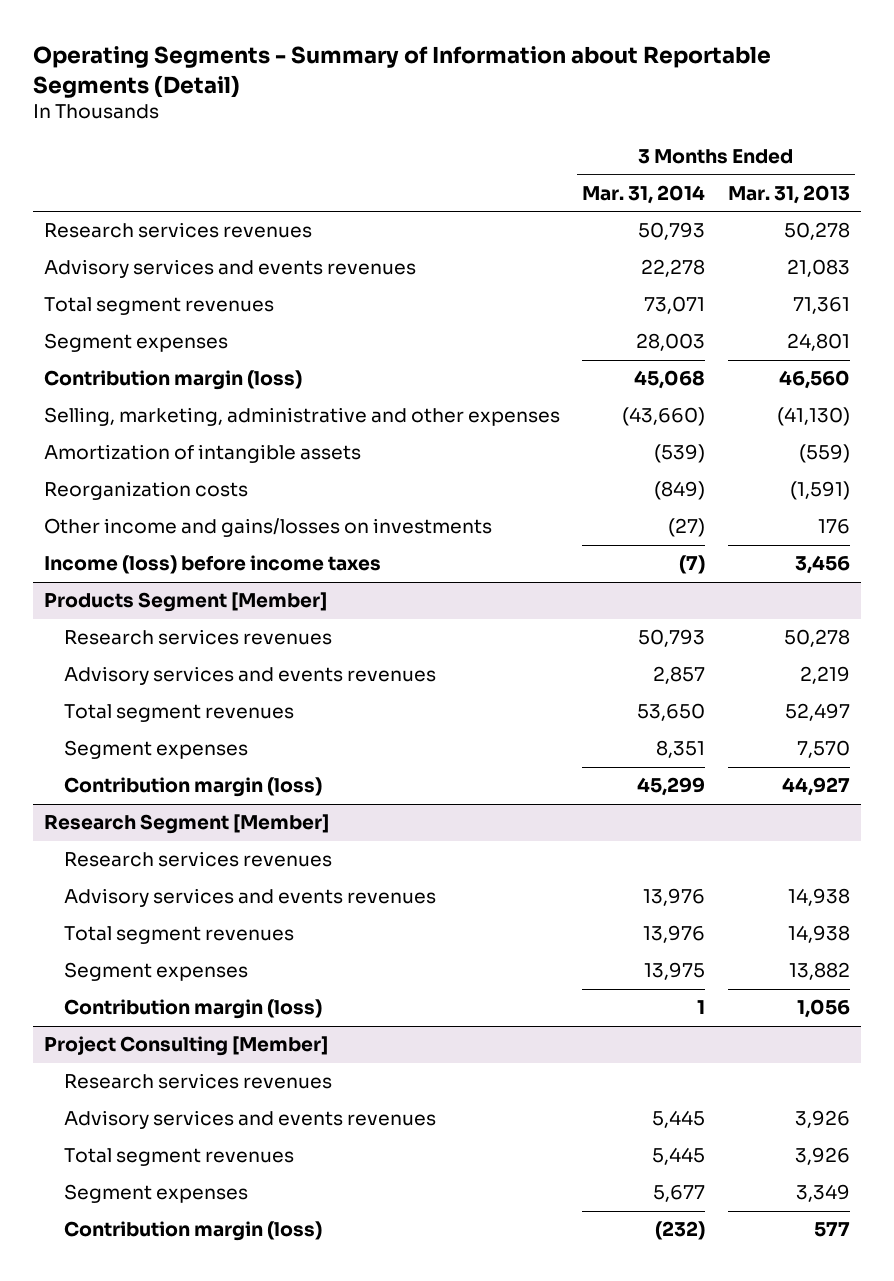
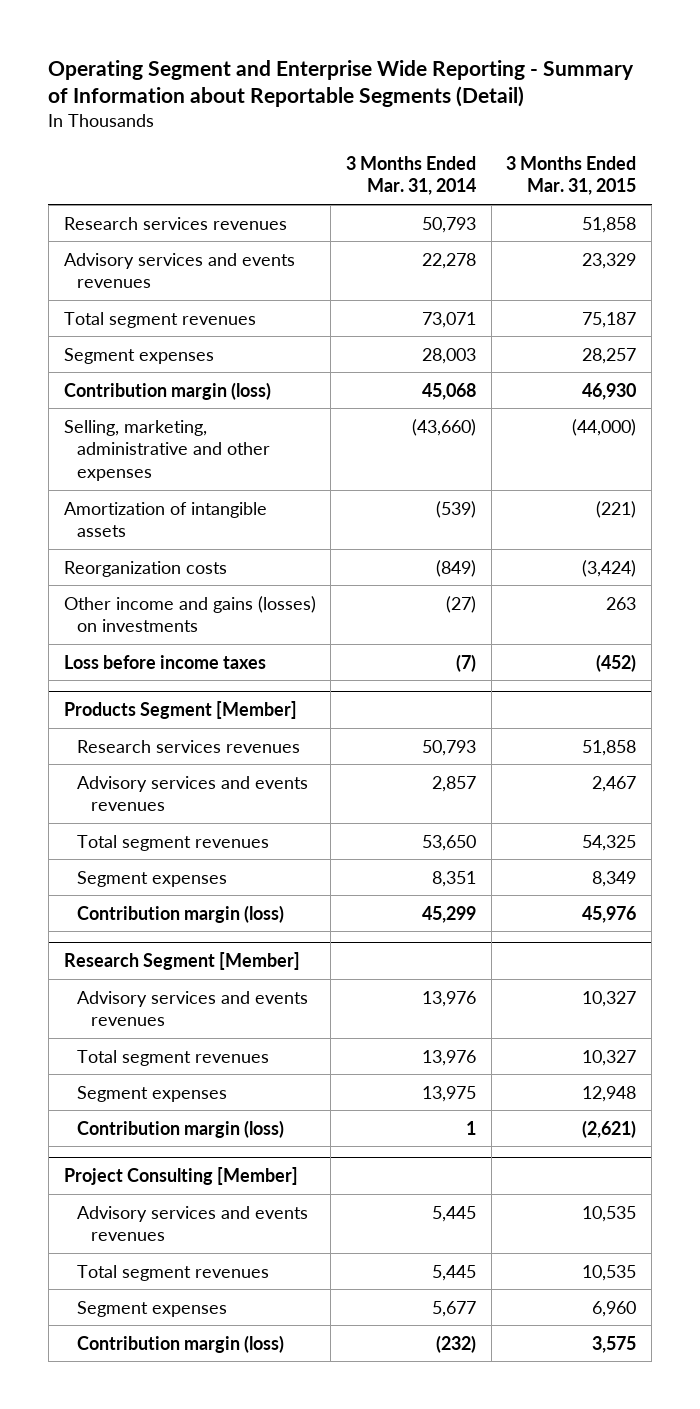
[32,45,771,98] Operating Segments - Summary of Information about Reportable Segments (Detail) -> [48,59,635,108] Operating Segment and Enterprise Wide Reporting - Summary of Information about Reportable Segments (Detail)
[727,185,850,205] Mar. 31, 2013 -> none
none -> [506,155,637,196] 3 Months Ended Mar. 31, 2015
[43,518,492,538] Other income and gains/losses on investments -> [63,595,316,633] Other income and gains (losses) on investments
[43,555,381,575] Income (loss) before income taxes -> [63,654,266,669] Loss before income taxes
[64,851,333,868] Research services revenues -> none
[64,1073,333,1090] Research services revenues -> none

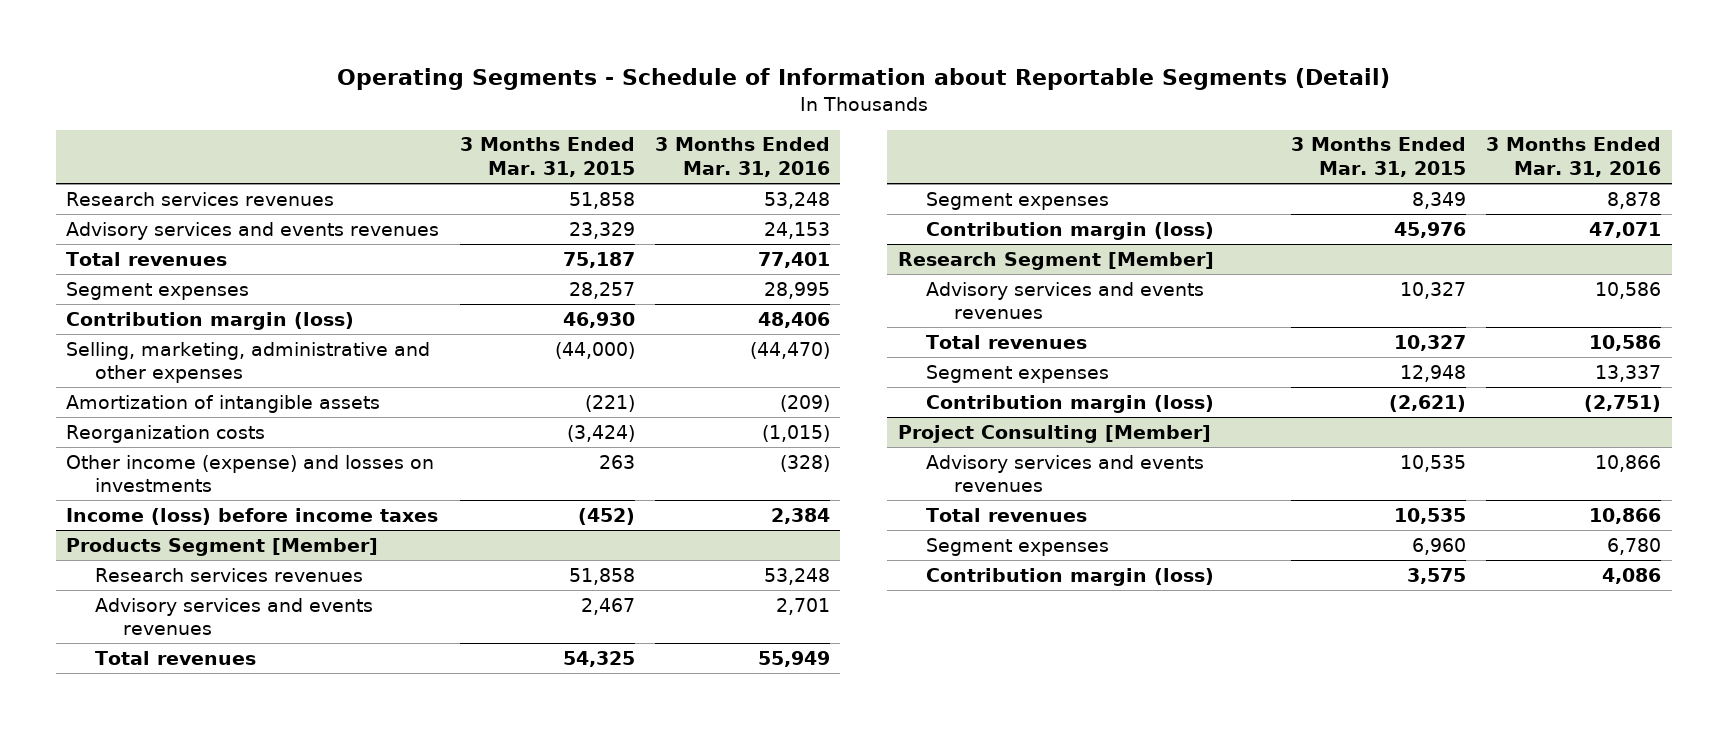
[48,59,635,108] Operating Segment and Enterprise Wide Reporting - Summary of Information about Reportable Segments (Detail) -> [336,68,1390,91] Operating Segments - Schedule of Information about Reportable Segments (Detail)
[346,155,477,196] 3 Months Ended Mar. 31, 2014 -> none
none -> [655,137,831,178] 3 Months Ended Mar. 31, 2016
[63,311,256,328] Total segment revenues -> [66,251,228,266] Total revenues
[63,595,316,633] Other income and gains (losses) on investments -> [66,454,435,493] Other income (expense) and losses on investments
[63,654,266,669] Loss before income taxes -> [66,507,439,525] Income (loss) before income taxes
[77,834,270,851] Total segment revenues -> [94,650,256,665] Total revenues
[77,1049,270,1066] Total segment revenues -> [925,334,1087,349] Total revenues
[77,1264,270,1281] Total segment revenues -> [925,507,1087,522] Total revenues

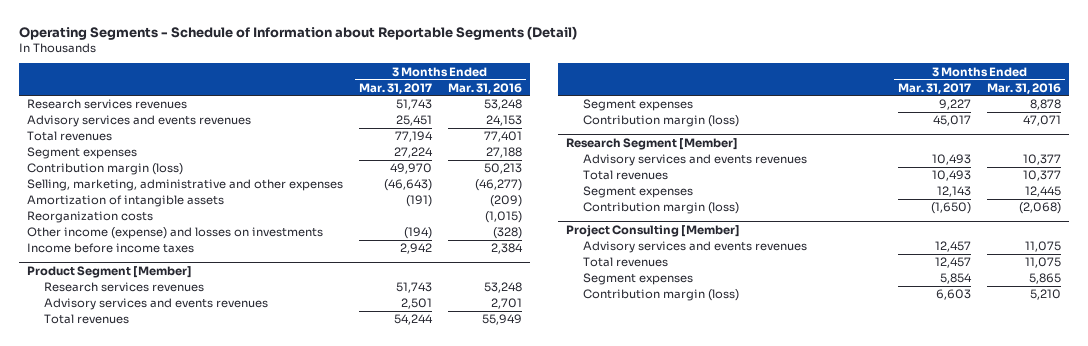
[459,137,635,178] 3 Months Ended Mar. 31, 2015 -> none
none -> [359,82,433,94] Mar. 31, 2017
[764,281,831,299] 28,995 -> [485,147,522,159] 27,188
[758,311,831,328] 48,406 -> [483,163,522,175] 50,213
[750,341,831,359] (44,470) -> [474,179,522,192] (46,277)
[66,507,439,525] Income (loss) before income taxes -> [27,243,195,254] Income before income taxes
[66,537,379,556] Products Segment [Member] -> [27,265,193,278] Product Segment [Member]
[1595,281,1662,299] 10,586 -> [1022,154,1061,166] 10,377
[1589,334,1662,351] 10,586 -> [1022,170,1061,182] 10,377
[1595,364,1662,382] 13,337 -> [1024,186,1061,198] 12,445
[1584,394,1662,412] (2,751) -> [1018,202,1061,215] (2,068)
[1595,454,1662,472] 10,866 -> [1024,241,1061,253] 11,075
[1589,507,1662,524] 10,866 -> [1024,257,1061,269] 11,075
[1607,537,1662,555] 6,780 -> [1028,273,1061,285] 5,865
[1602,567,1662,584] 4,086 -> [1029,289,1061,301] 5,210

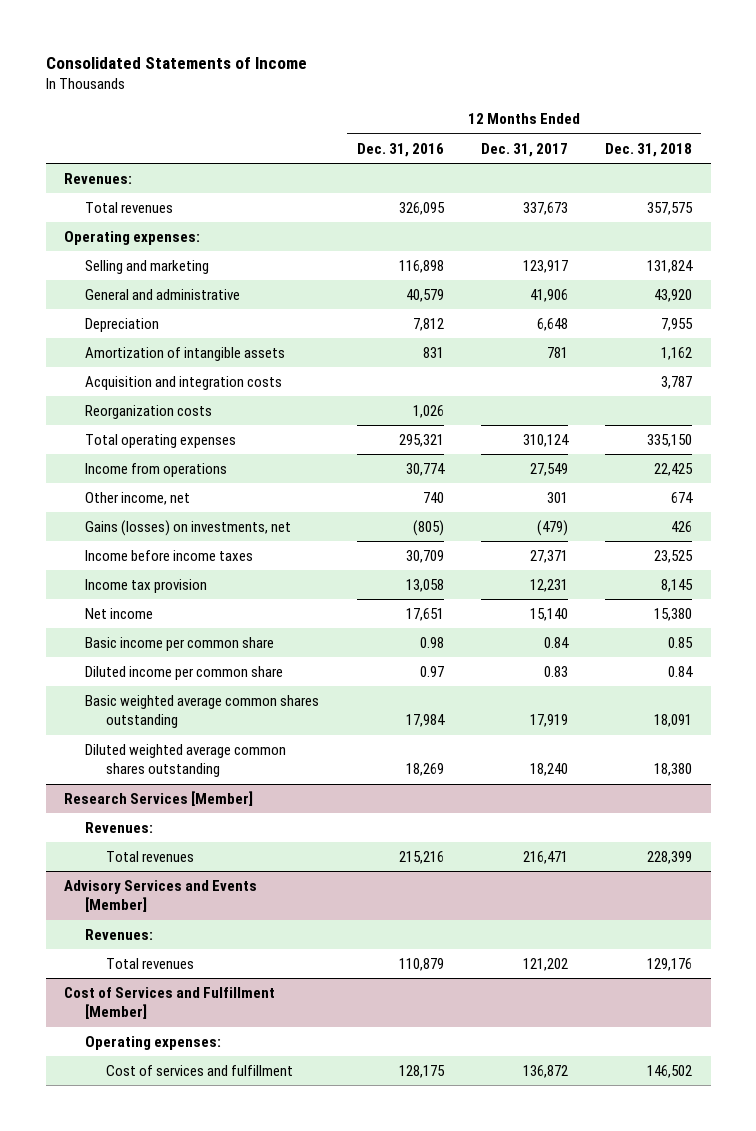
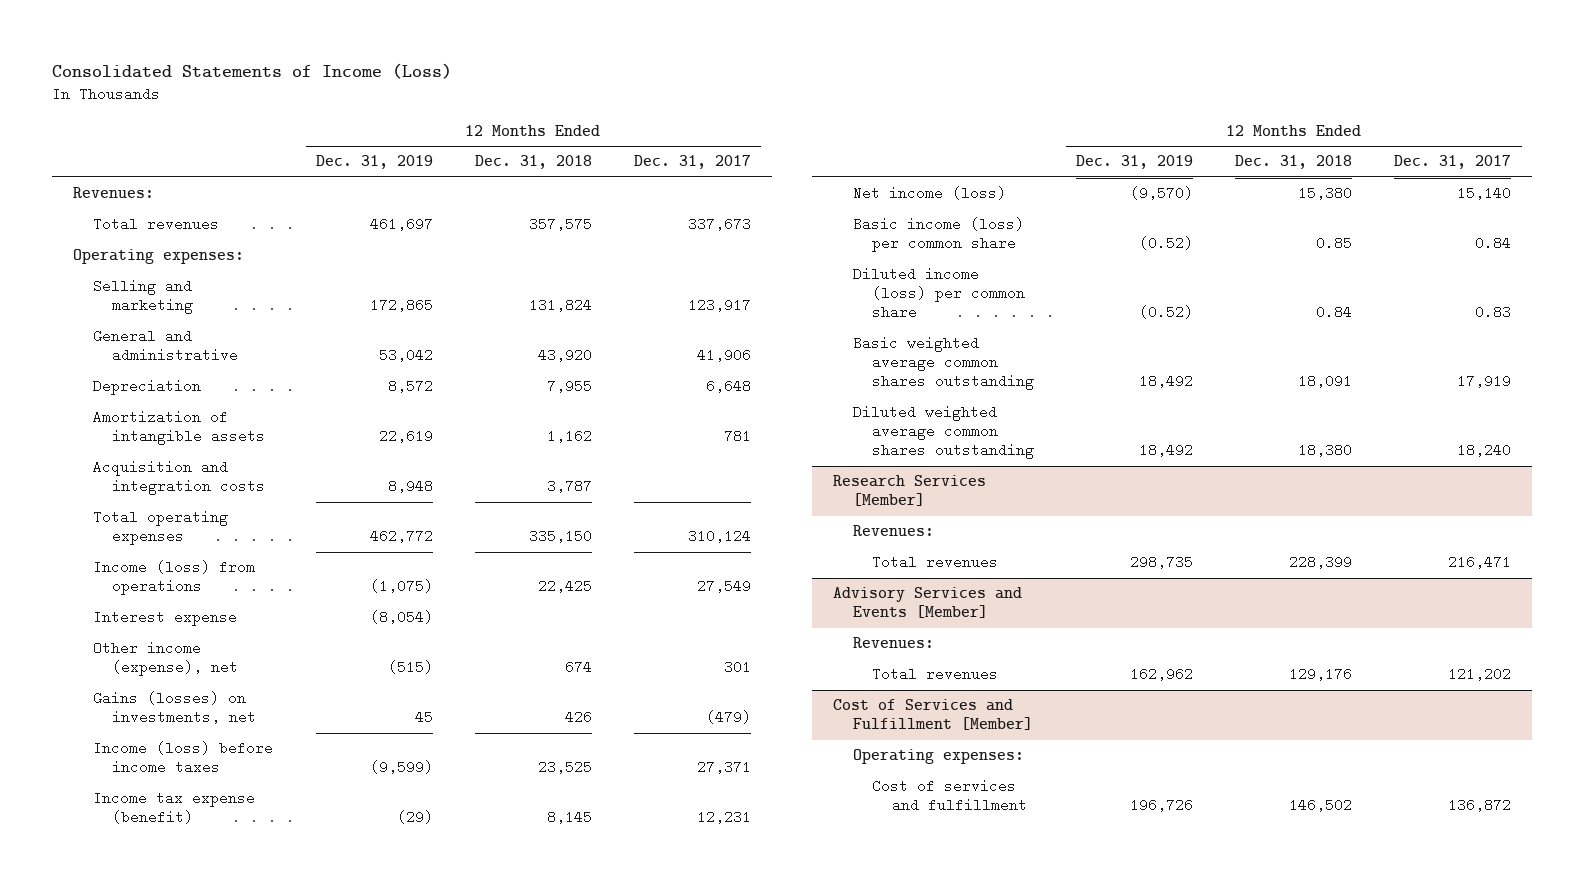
[45,56,307,69] Consolidated Statements of Income -> [52,63,453,80] Consolidated Statements of Income (Loss)
[356,142,444,157] Dec. 31, 2016 -> none
none -> [316,155,434,170] Dec. 31, 2019
[85,405,213,420] Reorganization costs -> none
[85,463,228,478] Income from operations -> [92,560,255,596] Income (loss) from operations
none -> [92,610,237,627] Interest expense
[85,492,191,506] Other income, net -> [92,641,239,677] Other income (expense), net
[85,550,254,562] Income before income taxes -> [92,741,273,775] Income (loss) before income taxes
[85,579,208,594] Income tax provision -> [92,791,255,825] Income tax expense (benefit)
[85,608,154,620] Net income -> [852,186,1006,201] Net income (loss)
[85,637,275,652] Basic income per common share -> [852,217,1024,253] Basic income (loss) per common share
[85,666,284,681] Diluted income per common share -> [852,267,1026,320] Diluted income (loss) per common share

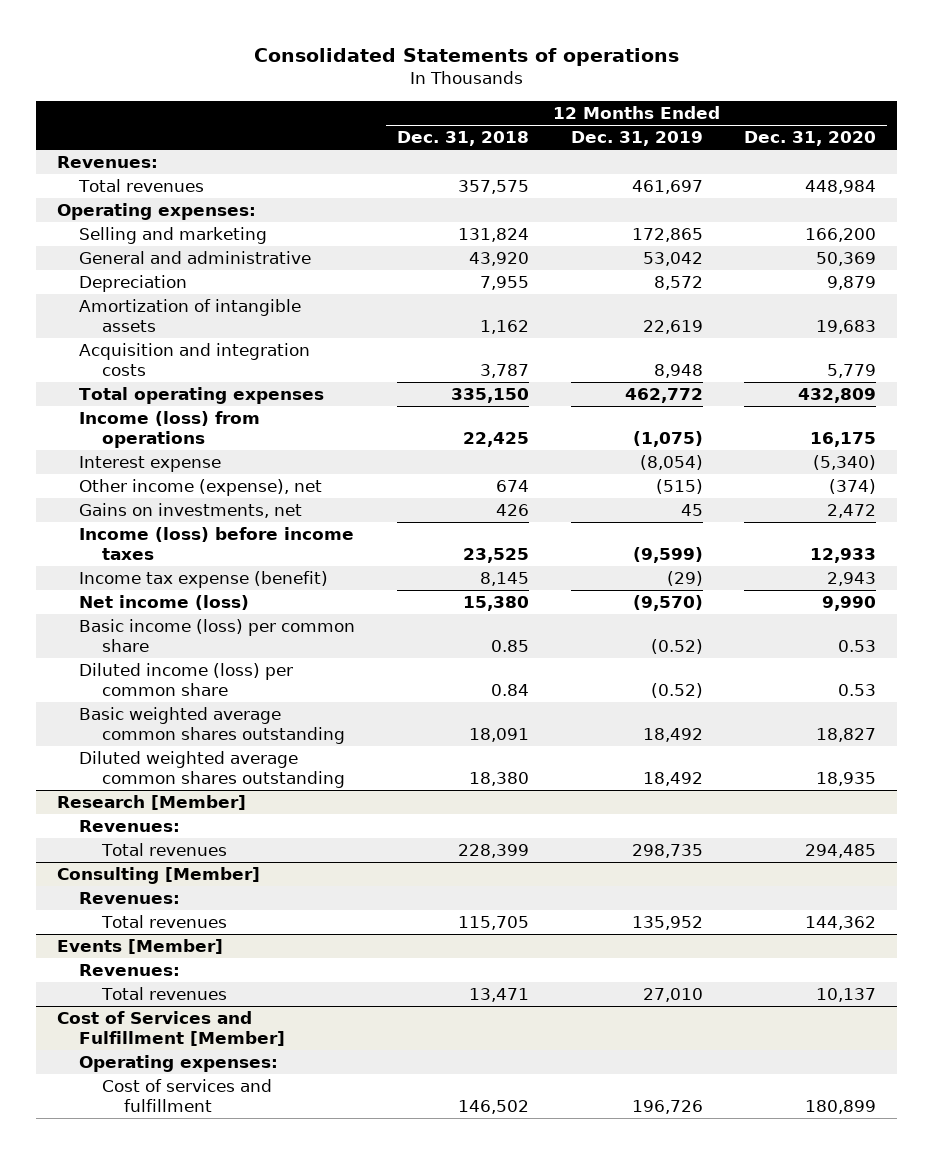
[52,63,453,80] Consolidated Statements of Income (Loss) -> [253,47,679,66] Consolidated Statements of operations
[633,155,751,170] Dec. 31, 2017 -> none
none -> [744,131,877,147] Dec. 31, 2020
[92,691,257,725] Gains (losses) on investments, net -> [79,503,303,519] Gains on investments, net
[833,475,987,507] Research Services [Member] -> [56,795,246,811] Research [Member]
[833,587,1023,619] Advisory Services and Events [Member] -> none
none -> [56,867,260,885] Consulting [Member]
[1130,667,1194,682] 162,962 -> [631,916,703,931] 135,952
[1289,667,1353,682] 129,176 -> [457,916,529,931] 115,705
none -> [56,939,223,955] Events [Member]
none -> [79,964,181,977] Revenues:
none -> [100,987,227,1001] Total revenues

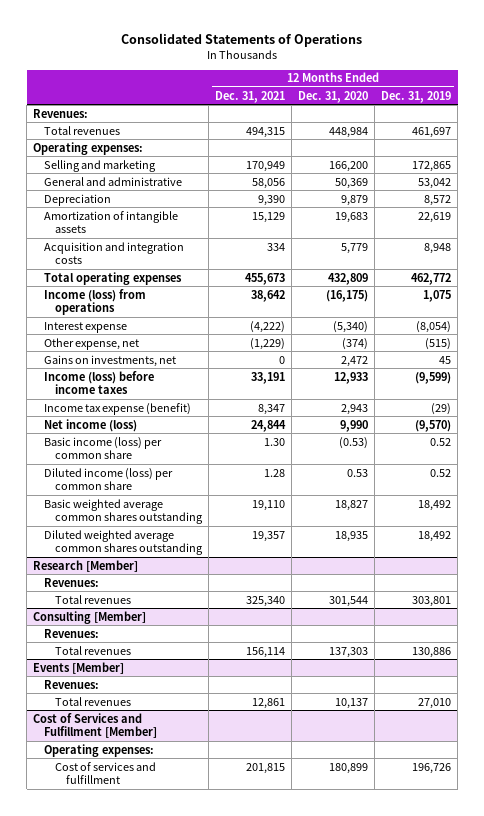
[253,47,679,66] Consolidated Statements of operations -> [121,32,363,47] Consolidated Statements of Operations
[396,131,529,147] Dec. 31, 2018 -> none
none -> [214,90,285,103] Dec. 31, 2021
[632,430,703,447] (1,075) -> [423,289,452,302] 1,075
[810,431,877,447] 16,175 -> [325,289,368,302] (16,175)
[79,479,323,497] Other income (expense), net -> [44,337,140,350] Other expense, net
[650,638,703,654] (0.52) -> [430,437,452,446] 0.52
[838,639,877,652] 0.53 -> [338,436,368,449] (0.53)
[650,682,703,698] (0.52) -> [430,468,452,477] 0.52
[631,844,703,859] 298,735 -> [412,595,452,607] 303,801
[805,844,877,859] 294,485 -> [328,595,368,607] 301,544
[631,916,703,931] 135,952 -> [412,646,452,658] 130,886
[805,916,877,931] 144,362 -> [328,646,368,658] 137,303

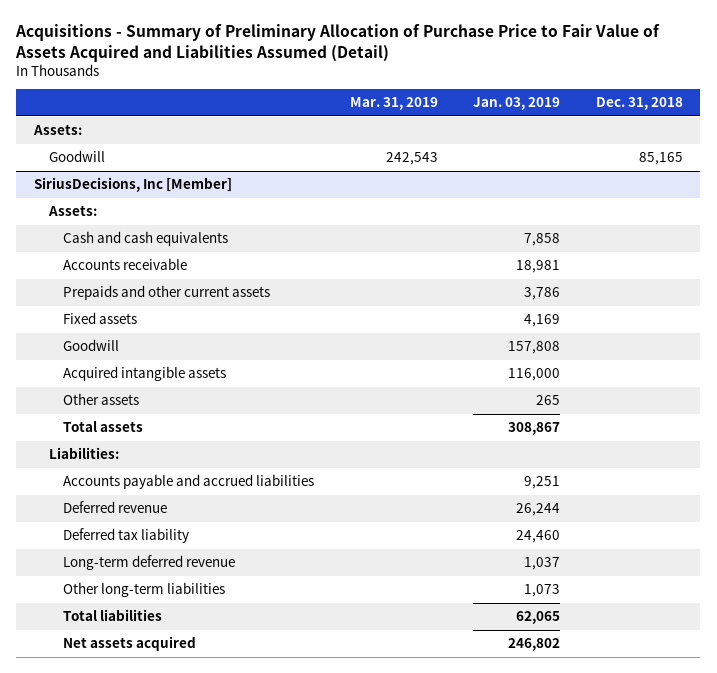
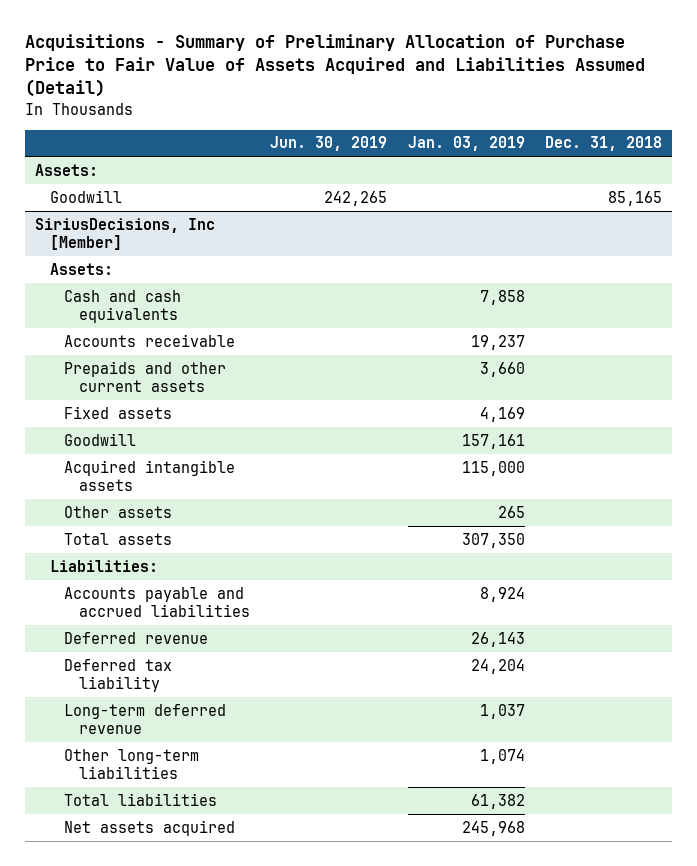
[349,97,438,111] Mar. 31, 2019 -> none
none -> [270,136,388,152] Jun. 30, 2019
[516,260,561,274] 18,981 -> [470,334,525,350] 19,237
[524,287,561,301] 3,786 -> [479,361,525,377] 3,660
[508,341,561,355] 157,808 -> [461,433,525,449] 157,161
[508,368,561,382] 116,000 -> [461,460,525,476] 115,000
[508,422,561,436] 308,867 -> [461,532,525,548] 307,350
[524,476,561,490] 9,251 -> [479,586,525,602] 8,924
[516,503,561,517] 26,244 -> [470,631,525,647] 26,143
[516,530,561,544] 24,460 -> [470,658,525,674] 24,204
[524,584,561,598] 1,073 -> [479,748,525,764] 1,074
[516,611,561,625] 62,065 -> [470,793,525,809] 61,382
[508,638,561,652] 246,802 -> [461,820,525,836] 245,968

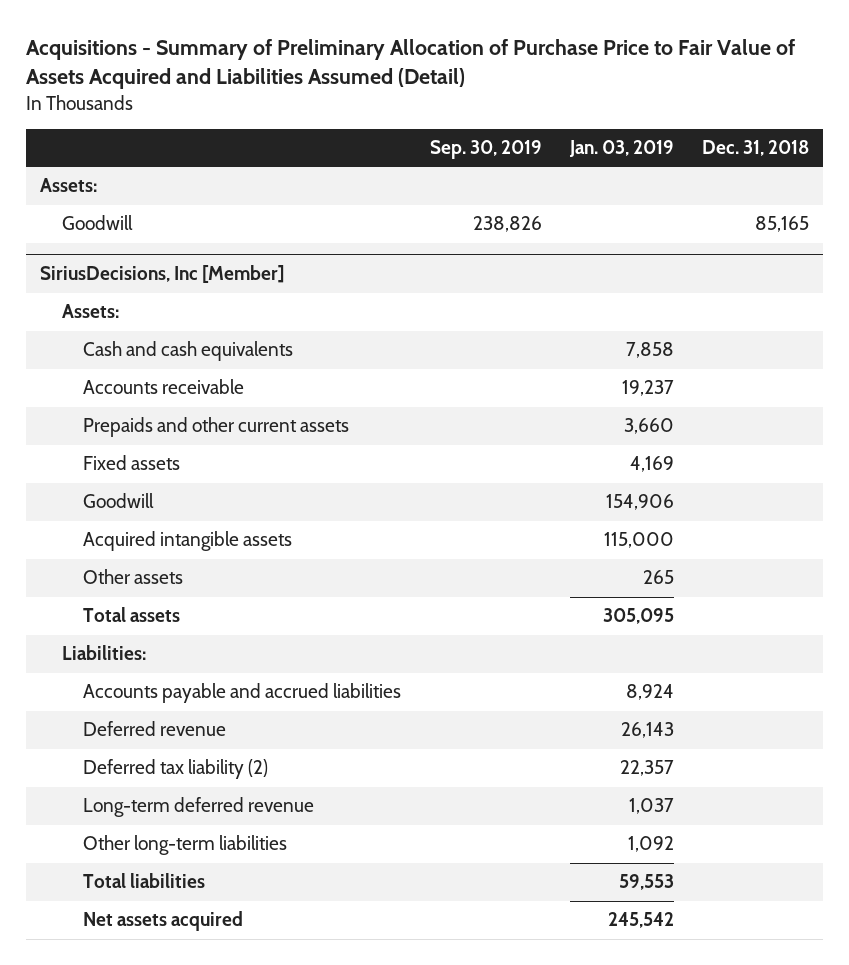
[270,136,388,152] Jun. 30, 2019 -> none
none -> [429,140,542,160] Sep. 30, 2019
[461,433,525,449] 157,161 -> [605,494,674,511] 154,906
[461,532,525,548] 307,350 -> [602,608,674,625] 305,095
[64,658,173,693] Deferred tax liability -> [83,759,269,780] Deferred tax liability (2)
[470,658,525,674] 24,204 -> [619,760,674,777] 22,357
[479,748,525,764] 1,074 -> [627,836,674,853] 1,092
[470,793,525,809] 61,382 -> [618,874,674,891] 59,553
[461,820,525,836] 245,968 -> [607,912,674,929] 245,542

